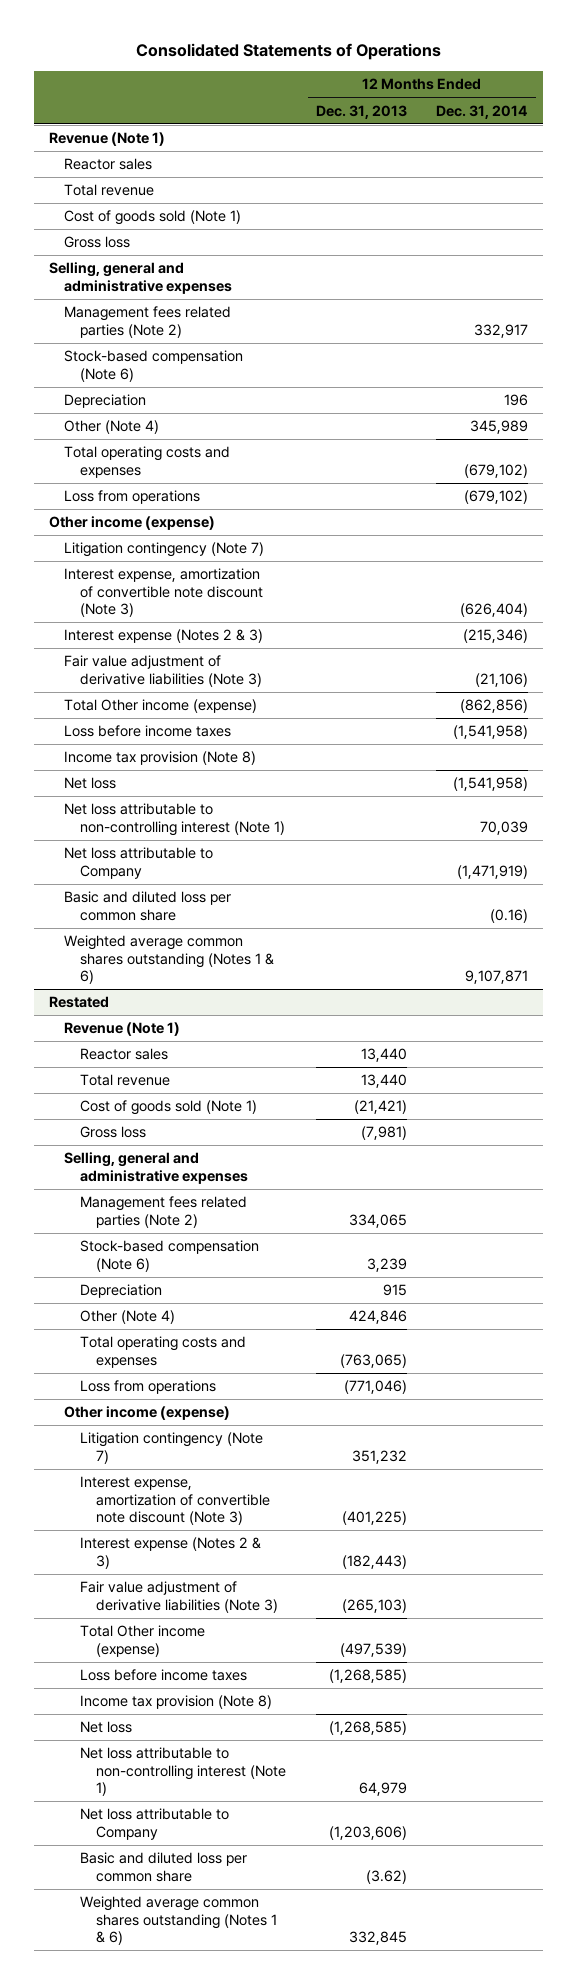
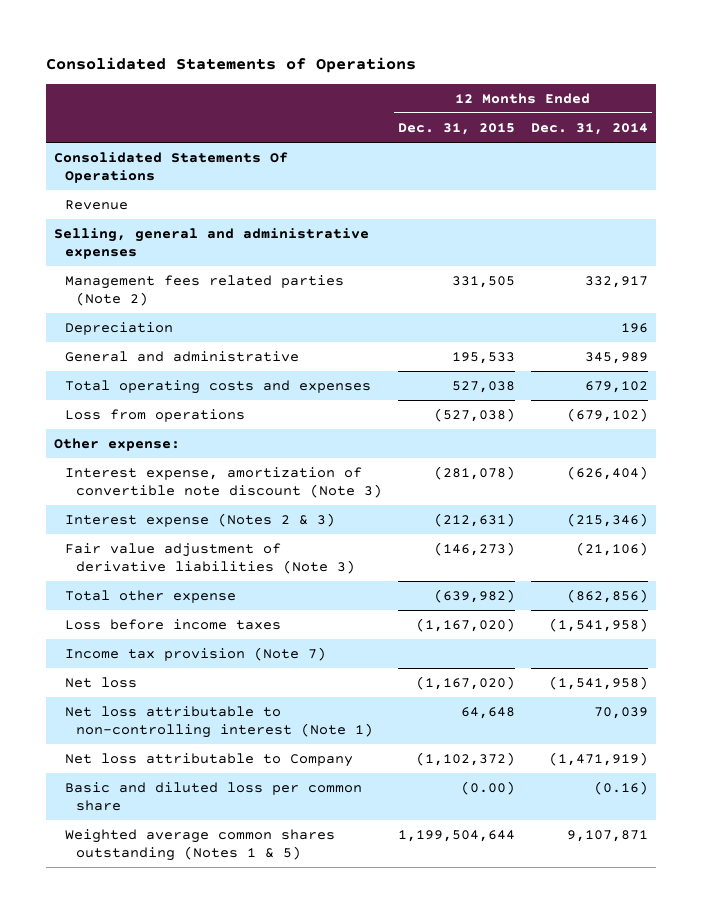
[315,104,407,119] Dec. 31, 2013 -> none
none -> [397,122,515,135] Dec. 31, 2015
[48,132,165,147] Revenue (Note 1) -> none
[64,158,153,171] Reactor sales -> none
[64,210,242,226] Cost of goods sold (Note 1) -> none
[64,236,131,249] Gross loss -> none
none -> [53,151,288,184] Consolidated Statements Of Operations
[64,184,155,197] Total revenue -> [64,199,128,210] Revenue
[64,350,244,382] Stock-based compensation (Note 6) -> none
[64,420,160,435] Other (Note 4) -> [64,350,299,362] General and administrative
[464,463,529,478] (679,102) -> [585,380,649,393] 679,102
[64,542,265,558] Litigation contingency (Note 7) -> none
[48,516,215,531] Other income (expense) -> [53,437,180,451] Other expense:
[64,699,258,714] Total Other income (expense) -> [64,589,236,603] Total other expense
[64,751,257,766] Income tax provision (Note 8) -> [64,646,326,661] Income tax provision (Note 7)
[48,996,109,1009] Restated -> none
[64,1022,181,1037] Revenue (Note 1) -> none
[80,1048,169,1061] Reactor sales -> none
[80,1074,171,1087] Total revenue -> none
[80,1100,258,1116] Cost of goods sold (Note 1) -> none
[80,1126,147,1139] Gross loss -> none
[64,1152,249,1184] Selling, general and administrative expenses -> none
[80,1196,248,1228] Management fees related parties (Note 2) -> none
[80,1240,260,1272] Stock-based compensation (Note 6) -> none
[80,1284,163,1299] Depreciation -> none
[80,1310,176,1325] Other (Note 4) -> none
[80,1336,247,1368] Total operating costs and expenses -> none
[80,1380,217,1395] Loss from operations -> none
[64,1406,231,1421] Other income (expense) -> none
[80,1432,264,1464] Litigation contingency (Note 7) -> none
[80,1476,270,1526] Interest expense, amortization of convertible note discount (Note 3) -> none
[80,1537,262,1569] Interest expense (Notes 2 & 3) -> none
[80,1581,278,1613] Fair value adjustment of derivative liabilities (Note 3) -> none
[80,1625,206,1657] Total Other income (expense) -> none
[80,1669,248,1682] Loss before income taxes -> none
[80,1695,273,1710] Income tax provision (Note 8) -> none
[80,1721,133,1734] Net loss -> none
[80,1747,286,1797] Net loss attributable to non-controlling interest (Note 1) -> none
[80,1808,230,1840] Net loss attributable to Company -> none
[80,1852,248,1882] Basic and diluted loss per common share -> none
[80,1896,277,1946] Weighted average common shares outstanding (Notes 1 & 6) -> none
[64,935,275,985] Weighted average common shares outstanding (Notes 1 & 6) -> [64,828,335,862] Weighted average common shares outstanding (Notes 1 & 5)

